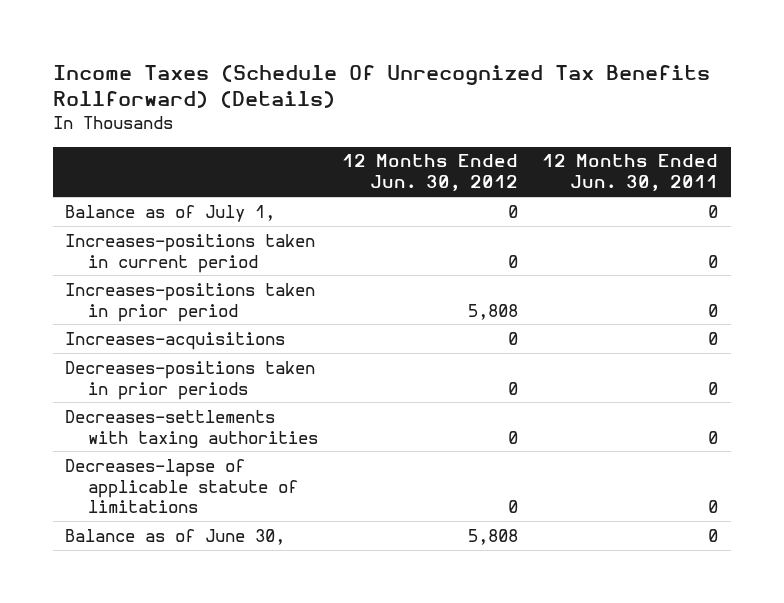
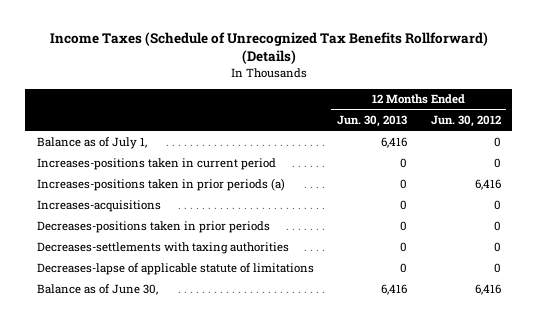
[53,64,711,109] Income Taxes (Schedule Of Unrecognized Tax Benefits Rollforward) (Details) -> [49,32,488,65] Income Taxes (Schedule of Unrecognized Tax Benefits Rollforward) (Details)
[542,154,719,192] 12 Months Ended Jun. 30, 2011 -> none
none -> [337,115,408,128] Jun. 30, 2013
[65,282,316,322] Increases-positions taken in prior period -> [36,177,285,191] Increases-positions taken in prior periods (a)
[468,303,519,320] 5,808 -> [474,178,501,190] 6,416
[468,528,519,545] 5,808 -> [474,283,501,295] 6,416

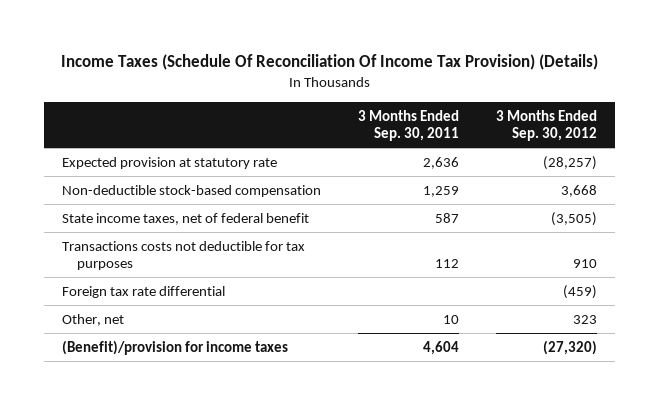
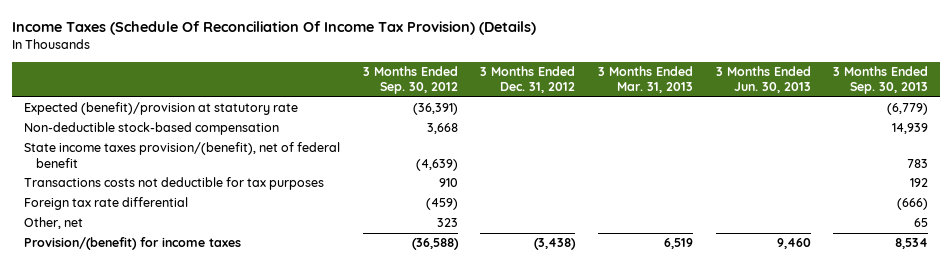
[358,109,460,142] 3 Months Ended Sep. 30, 2011 -> none
none -> [480,66,576,94] 3 Months Ended Dec. 31, 2012
none -> [597,66,693,94] 3 Months Ended Mar. 31, 2013
none -> [715,66,811,94] 3 Months Ended Jun. 30, 2013
none -> [833,66,929,95] 3 Months Ended Sep. 30, 2013
[62,156,278,169] Expected provision at statutory rate -> [23,102,298,116] Expected (benefit)/provision at statutory rate
[542,155,597,170] (28,257) -> [412,103,458,116] (36,391)
[62,212,310,225] State income taxes, net of federal benefit -> [23,142,340,168] State income taxes provision/(benefit), net of federal benefit
[550,211,597,226] (3,505) -> [415,158,458,171] (4,639)
[62,339,289,355] (Benefit)/provision for income taxes -> [23,237,241,251] Provision/(benefit) for income taxes
[542,339,597,355] (27,320) -> [411,238,459,251] (36,588)

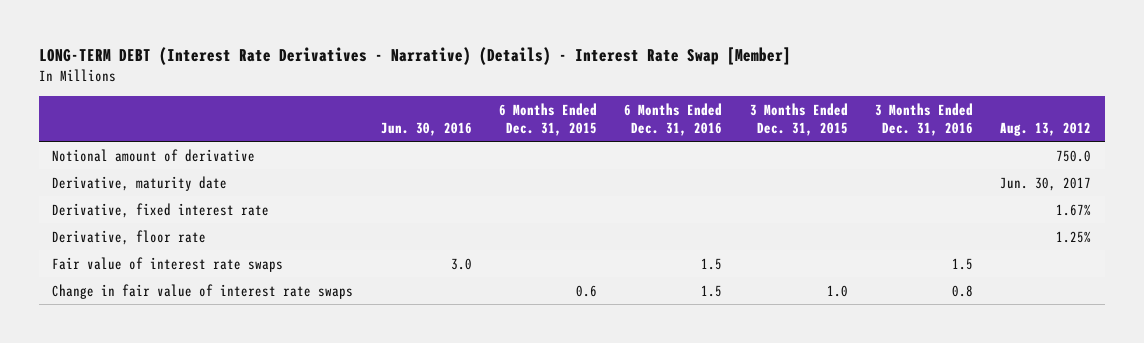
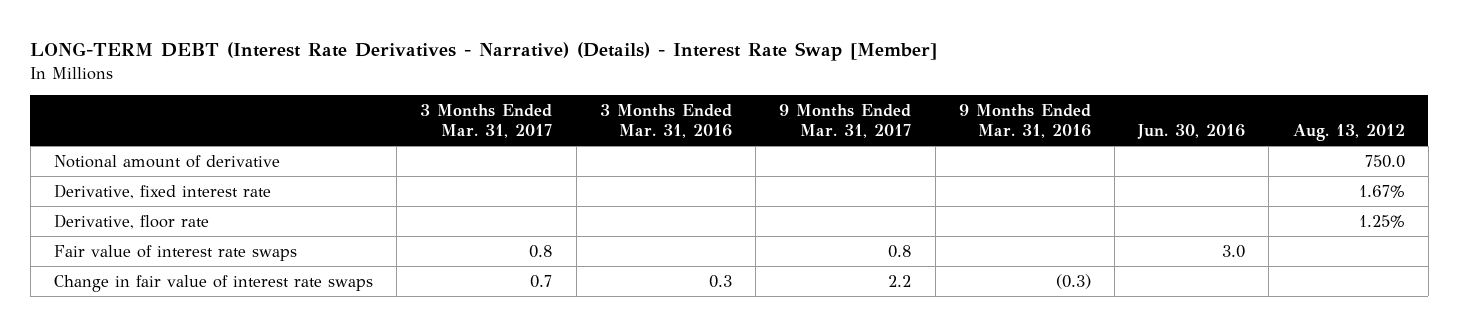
[499,102,598,136] 6 Months Ended Dec. 31, 2015 -> none
[624,102,723,136] 6 Months Ended Dec. 31, 2016 -> none
[749,102,848,136] 3 Months Ended Dec. 31, 2015 -> none
[875,102,974,136] 3 Months Ended Dec. 31, 2016 -> none
none -> [420,104,553,139] 3 Months Ended Mar. 31, 2017
none -> [599,104,732,139] 3 Months Ended Mar. 31, 2016
none -> [779,104,912,139] 9 Months Ended Mar. 31, 2017
none -> [958,104,1091,139] 9 Months Ended Mar. 31, 2016
[52,175,228,191] Derivative, maturity date -> none

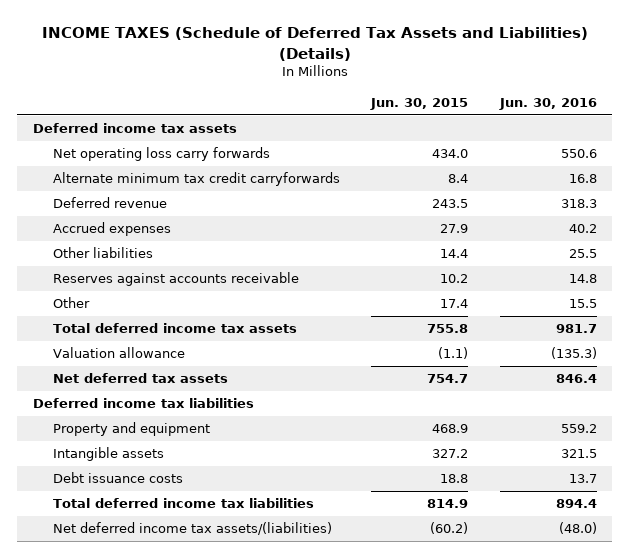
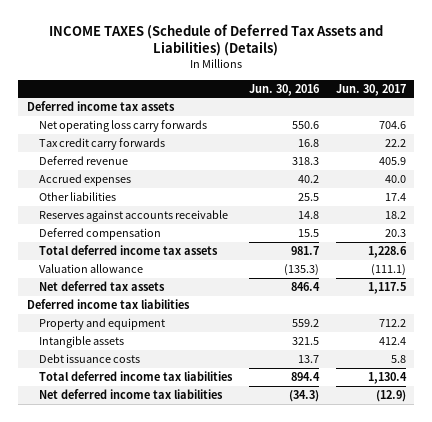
[370,98,469,111] Jun. 30, 2015 -> none
none -> [335,83,406,96] Jun. 30, 2017
[53,172,341,187] Alternate minimum tax credit carryforwards -> [39,138,166,151] Tax credit carry forwards
[53,297,91,309] Other -> [39,228,162,241] Deferred compensation
[53,522,333,536] Net deferred income tax assets/(liabilities) -> [39,389,224,400] Net deferred income tax liabilities
[558,522,597,535] (48.0) -> [288,390,319,403] (34.3)

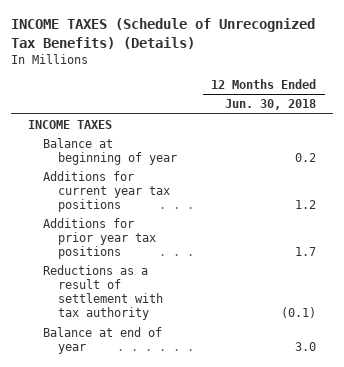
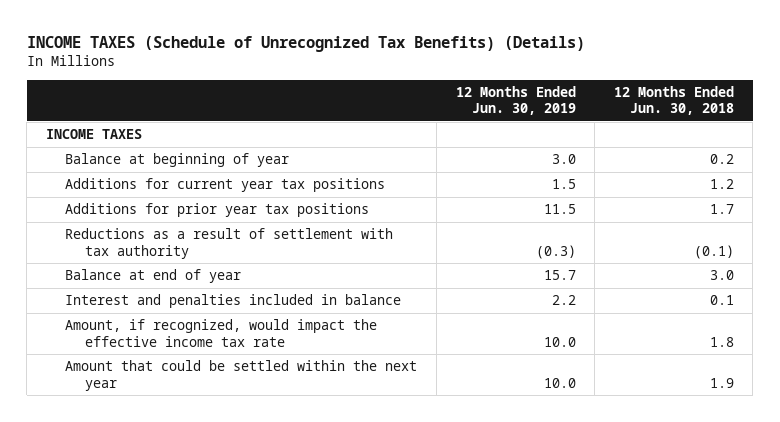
none -> [455,86,576,116] 12 Months Ended Jun. 30, 2019
none -> [65,294,402,309] Interest and penalties included in balance
none -> [65,319,378,347] Amount, if recognized, would impact the effective income tax rate
none -> [65,360,418,391] Amount that could be settled within the next year

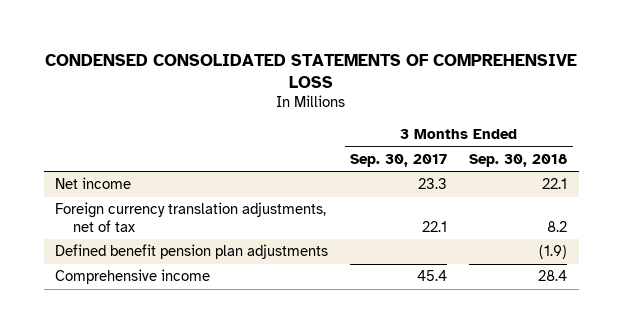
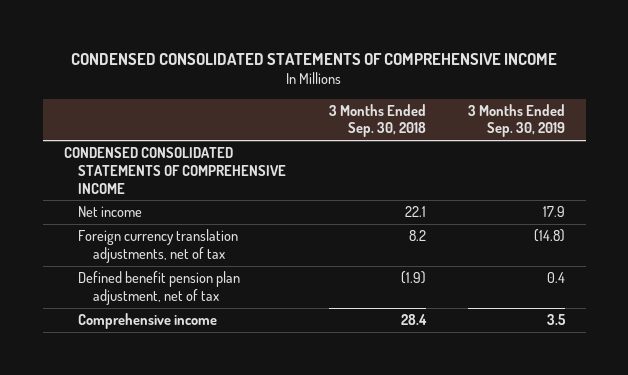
[45,53,578,89] CONDENSED CONSOLIDATED STATEMENTS OF COMPREHENSIVE LOSS -> [71,52,558,65] CONDENSED CONSOLIDATED STATEMENTS OF COMPREHENSIVE INCOME
[350,153,448,167] Sep. 30, 2017 -> none
none -> [467,103,565,138] 3 Months Ended Sep. 30, 2019
none -> [63,147,287,194] CONDENSED CONSOLIDATED STATEMENTS OF COMPREHENSIVE INCOME
[54,244,328,260] Defined benefit pension plan adjustments -> [78,271,241,305] Defined benefit pension plan adjustment, net of tax

